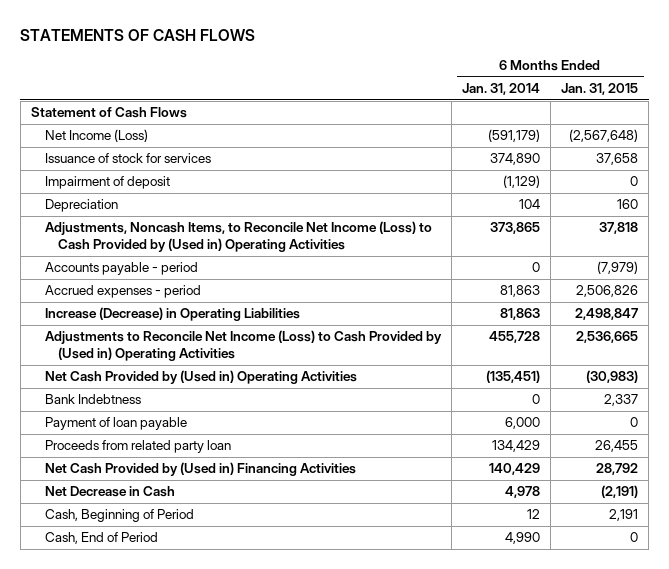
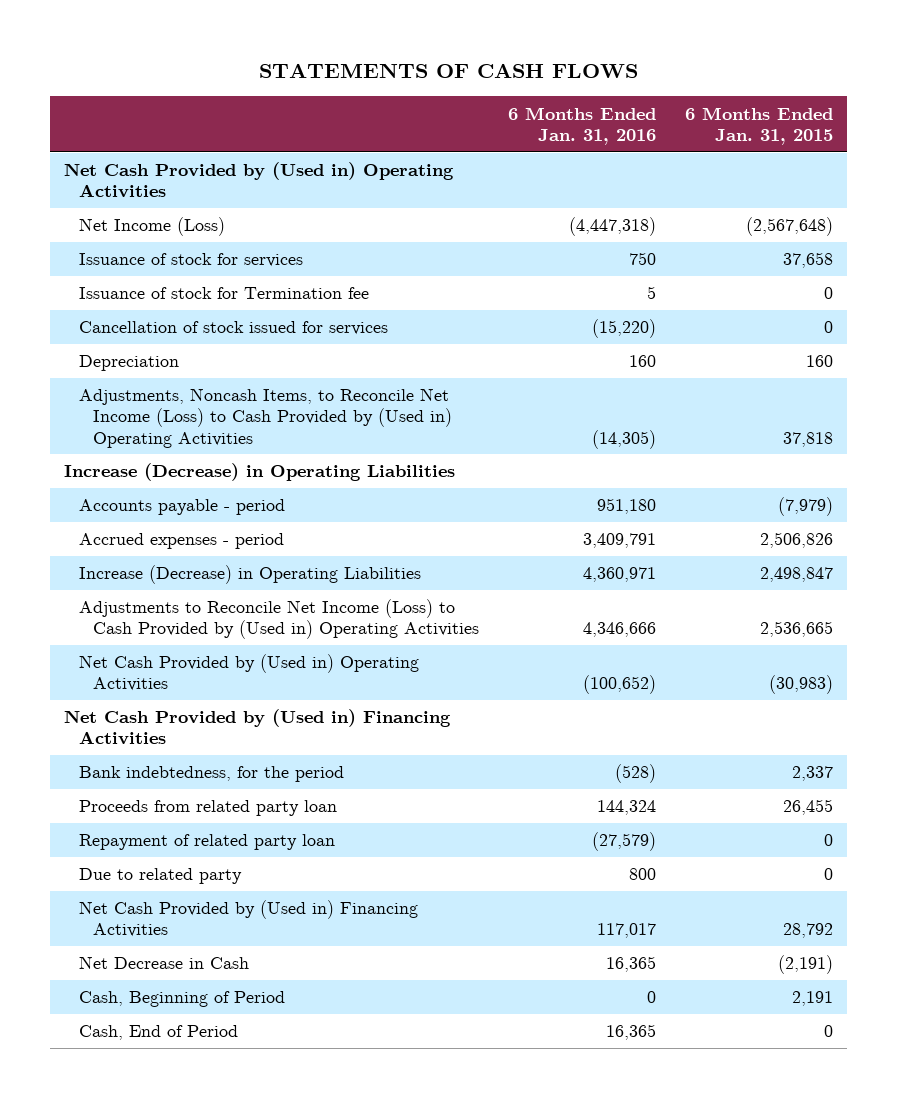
[461,83,540,96] Jan. 31, 2014 -> none
none -> [507,106,656,145] 6 Months Ended Jan. 31, 2016
[31,107,188,119] Statement of Cash Flows -> none
none -> [64,162,455,199] Net Cash Provided by (Used in) Operating Activities
[44,176,170,190] Impairment of deposit -> none
none -> [78,287,369,300] Issuance of stock for Termination fee
none -> [78,321,388,336] Cancellation of stock issued for services
none -> [64,463,456,482] Increase (Decrease) in Operating Liabilities
[44,417,187,431] Payment of loan payable -> none
none -> [64,709,452,746] Net Cash Provided by (Used in) Financing Activities
[44,394,141,405] Bank Indebtness -> [78,766,344,783] Bank indebtedness, for the period
none -> [78,834,335,851] Repayment of related party loan
none -> [78,868,242,885] Due to related party

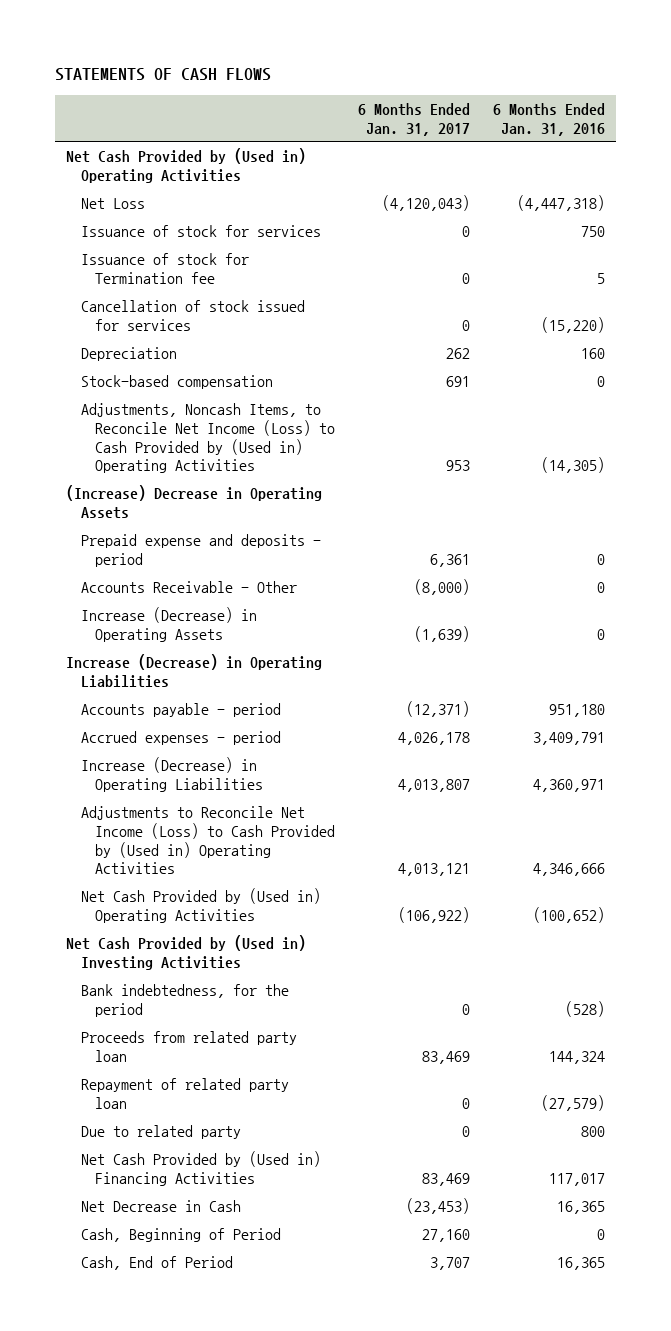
[684,106,833,145] 6 Months Ended Jan. 31, 2015 -> none
none -> [358,102,471,136] 6 Months Ended Jan. 31, 2017
[78,217,225,237] Net Income (Loss) -> [80,197,145,209] Net Loss
none -> [80,374,273,389] Stock-based compensation
none -> [66,484,323,519] (Increase) Decrease in Operating Assets
none -> [80,533,321,567] Prepaid expense and deposits - period
none -> [80,580,297,593] Accounts Receivable - Other
none -> [80,606,257,642] Increase (Decrease) in Operating Assets
[64,709,452,746] Net Cash Provided by (Used in) Financing Activities -> [66,934,307,970] Net Cash Provided by (Used in) Investing Activities

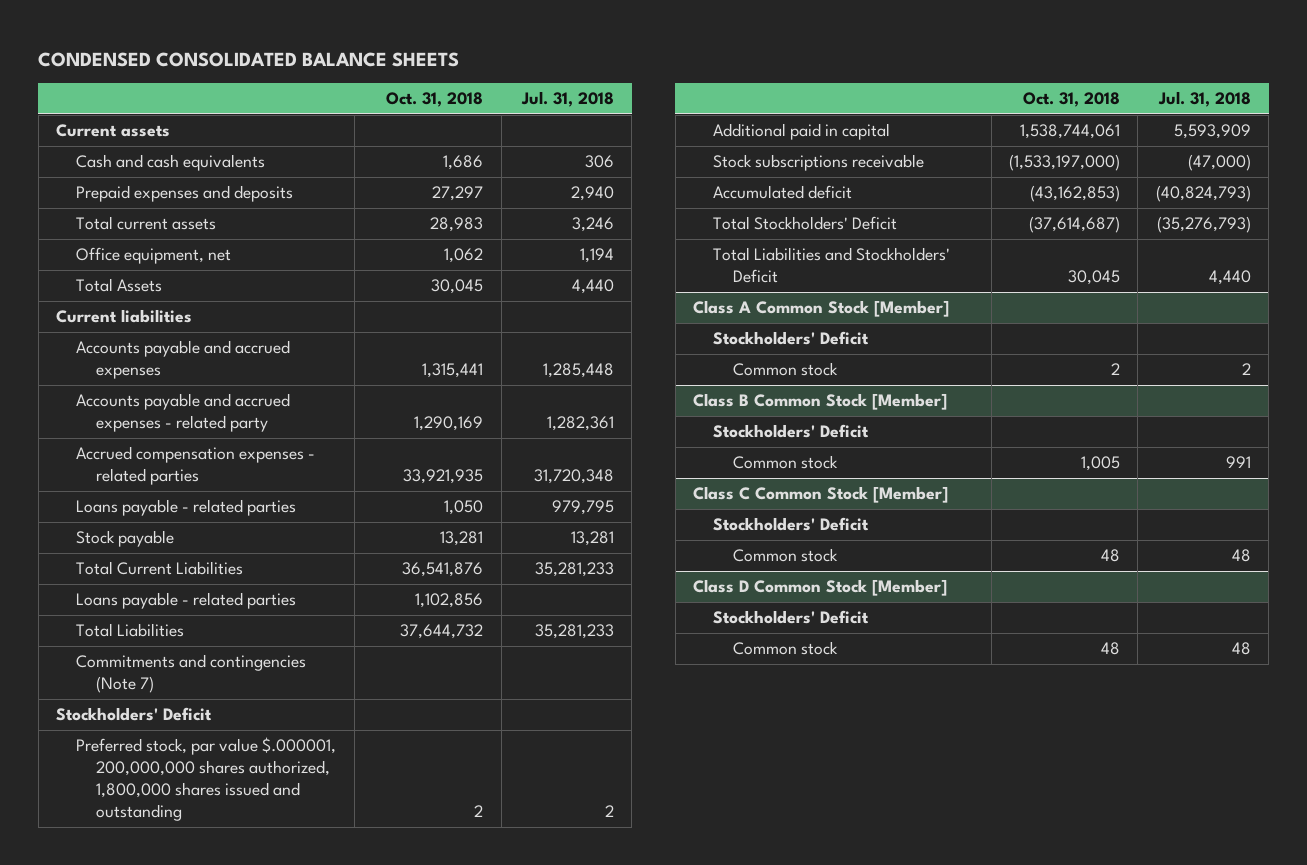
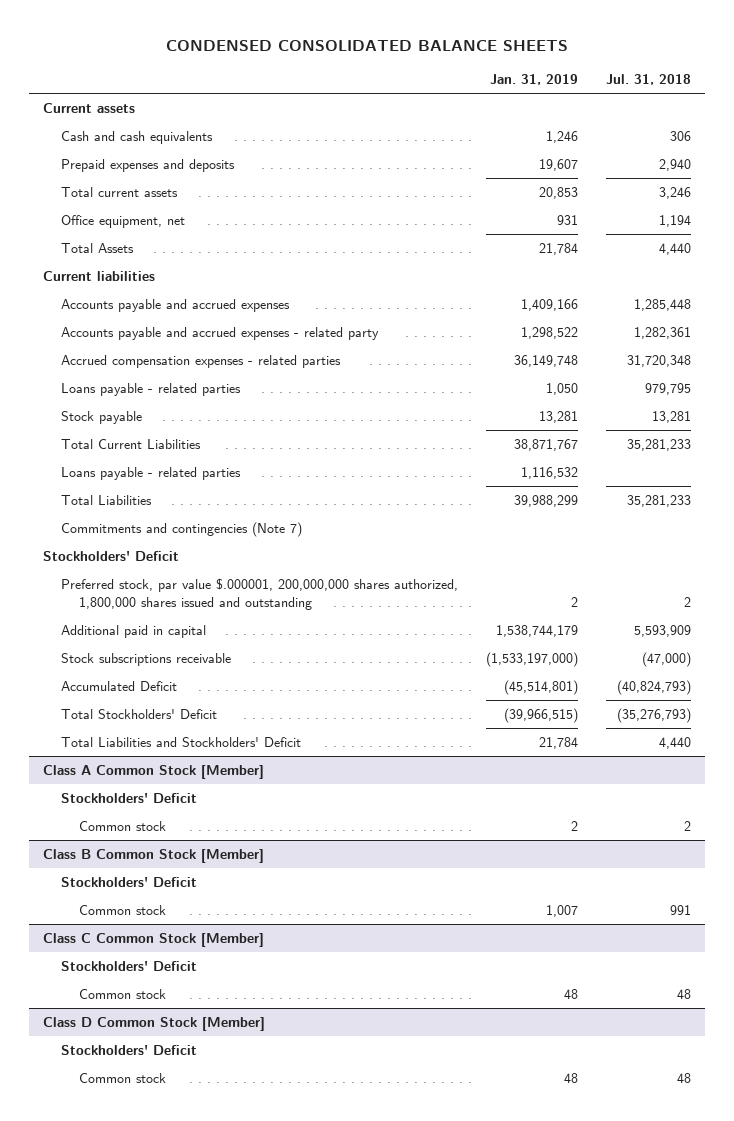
[386,91,484,107] Oct. 31, 2018 -> none
none -> [489,74,578,86] Jan. 31, 2019
[713,185,853,200] Accumulated deficit -> [61,680,178,691] Accumulated Deficit

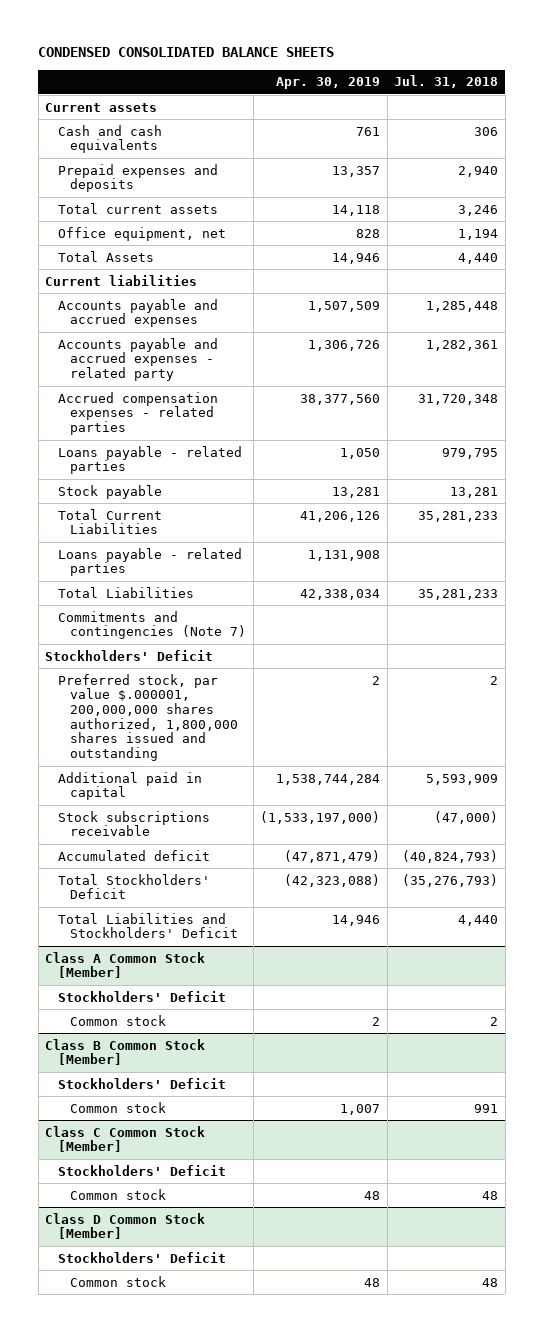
[489,74,578,86] Jan. 31, 2019 -> none
none -> [276,77,381,90] Apr. 30, 2019
[61,680,178,691] Accumulated Deficit -> [57,849,210,861] Accumulated deficit

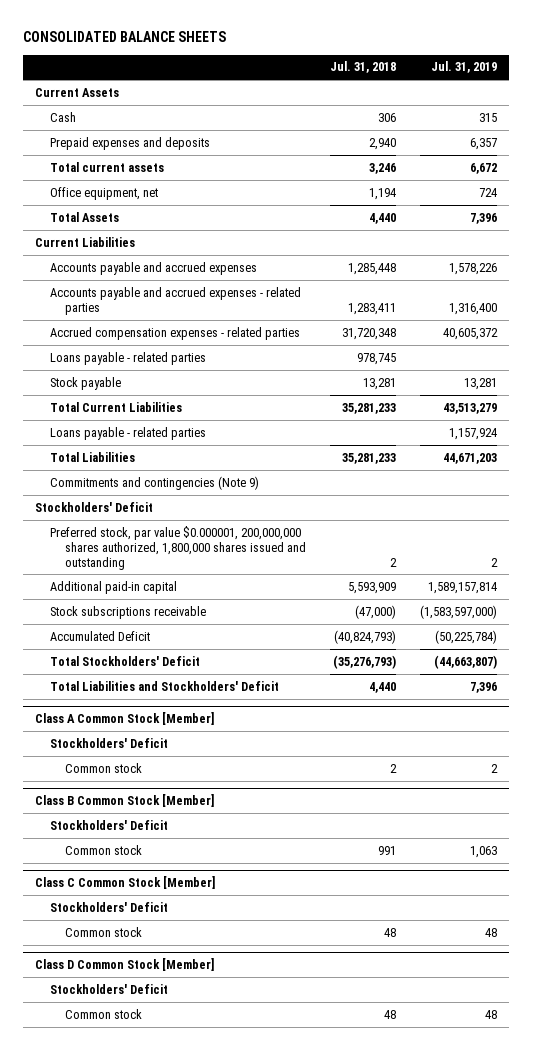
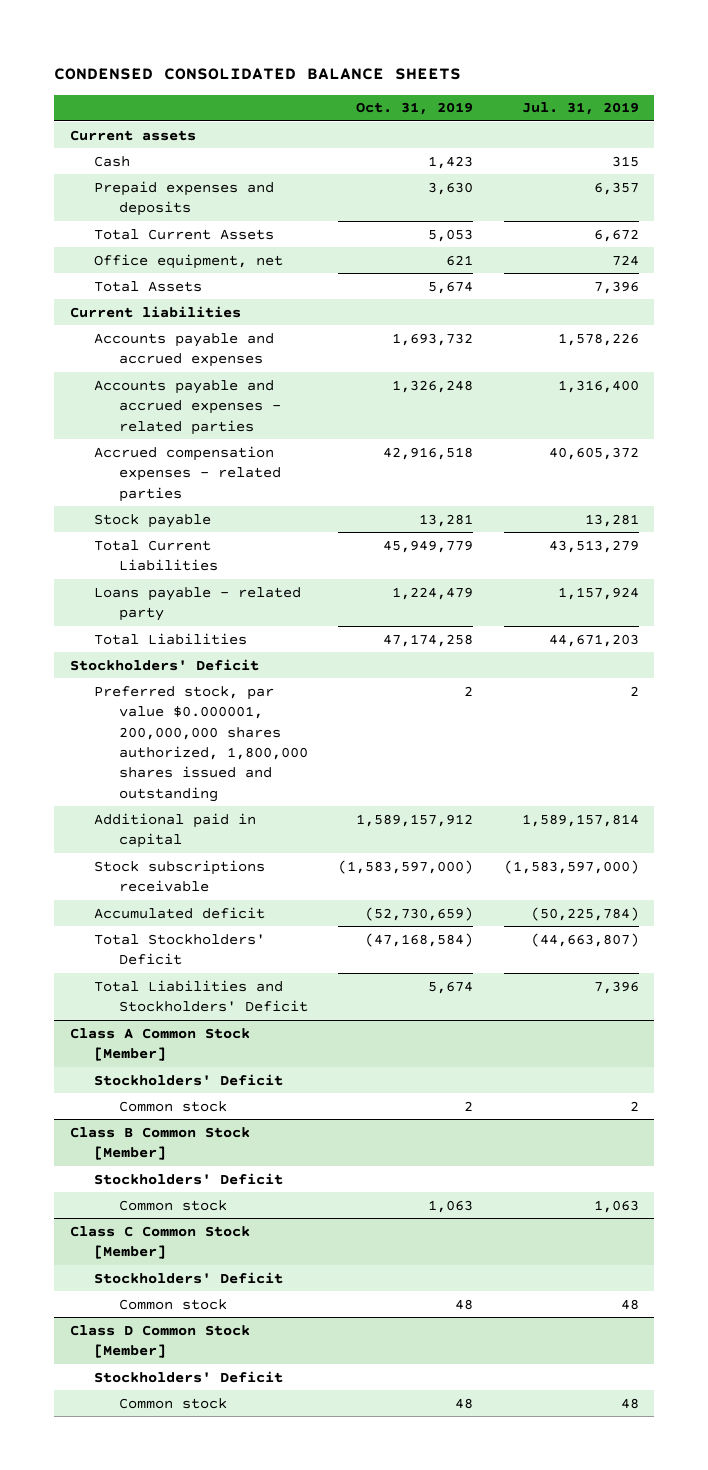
[23,31,227,43] CONSOLIDATED BALANCE SHEETS -> [54,67,462,80] CONDENSED CONSOLIDATED BALANCE SHEETS
[330,61,397,74] Jul. 31, 2018 -> none
none -> [356,102,474,116] Oct. 31, 2019
[35,87,120,97] Current Assets -> [69,129,196,141] Current assets
[50,161,165,172] Total current assets -> [94,228,275,240] Total Current Assets
[35,236,136,247] Current Liabilities -> [69,305,241,318] Current liabilities
[50,351,207,365] Loans payable - related parties -> none
[50,426,207,440] Loans payable - related parties -> [94,586,302,622] Loans payable - related party
[50,475,260,490] Commitments and contingencies (Note 9) -> none
[50,580,178,594] Additional paid-in capital -> [94,812,257,849] Additional paid in capital
[50,630,151,641] Accumulated Deficit -> [94,906,266,919] Accumulated deficit

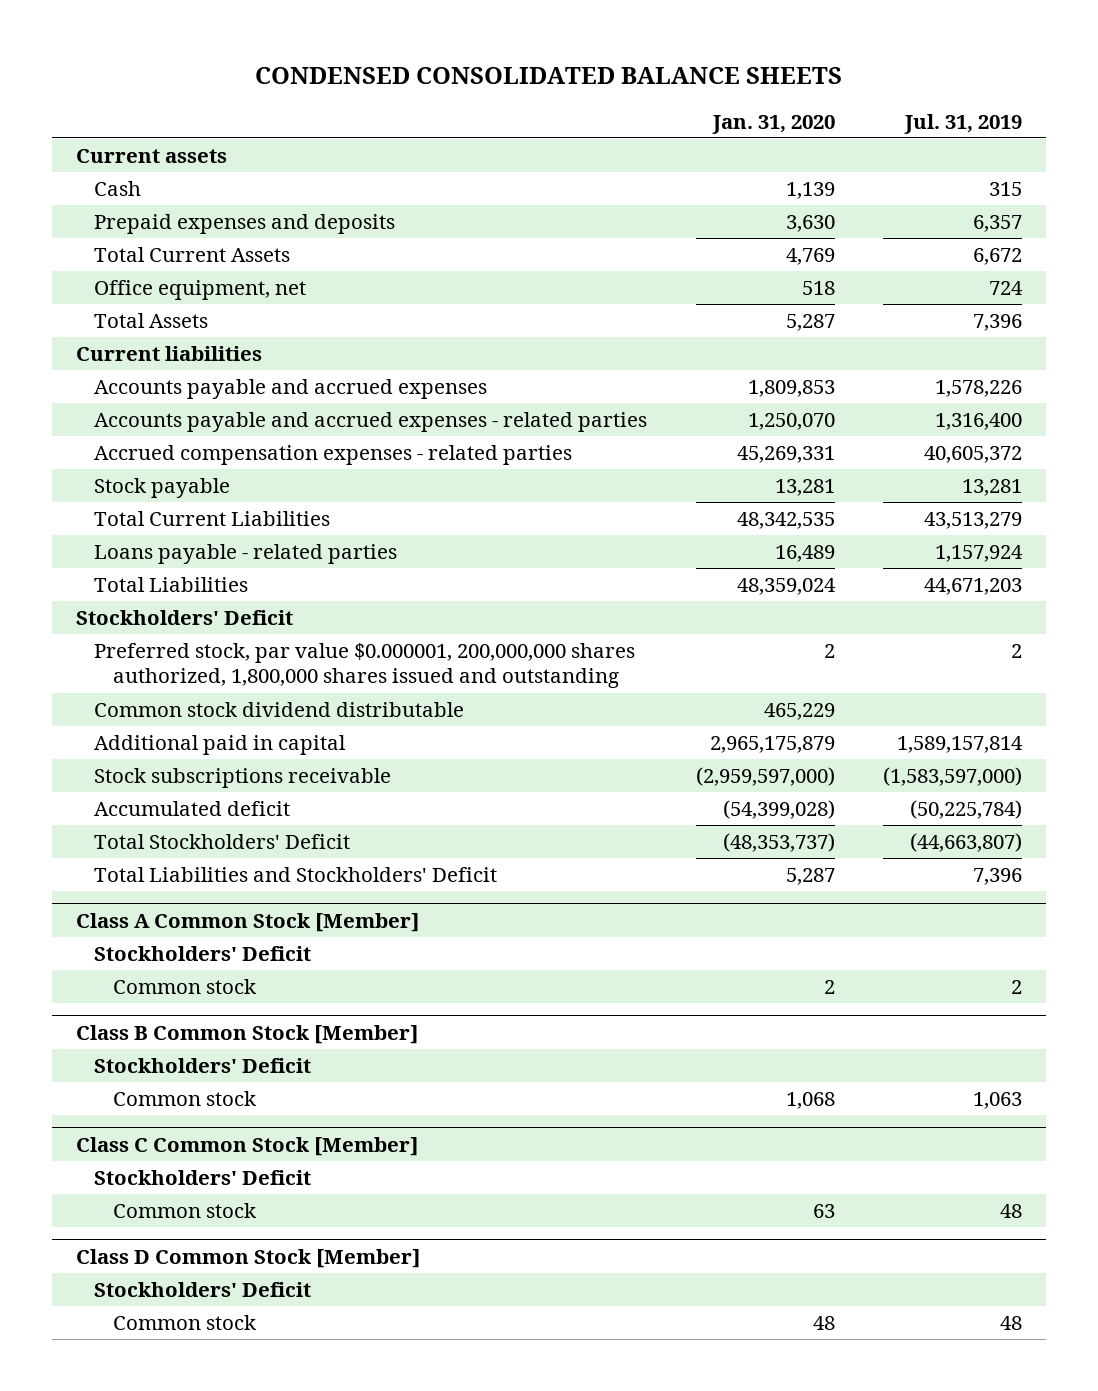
[356,102,474,116] Oct. 31, 2019 -> none
none -> [711,114,835,134] Jan. 31, 2020
[94,586,302,622] Loans payable - related party -> [94,544,398,565] Loans payable - related parties
none -> [94,702,465,718] Common stock dividend distributable

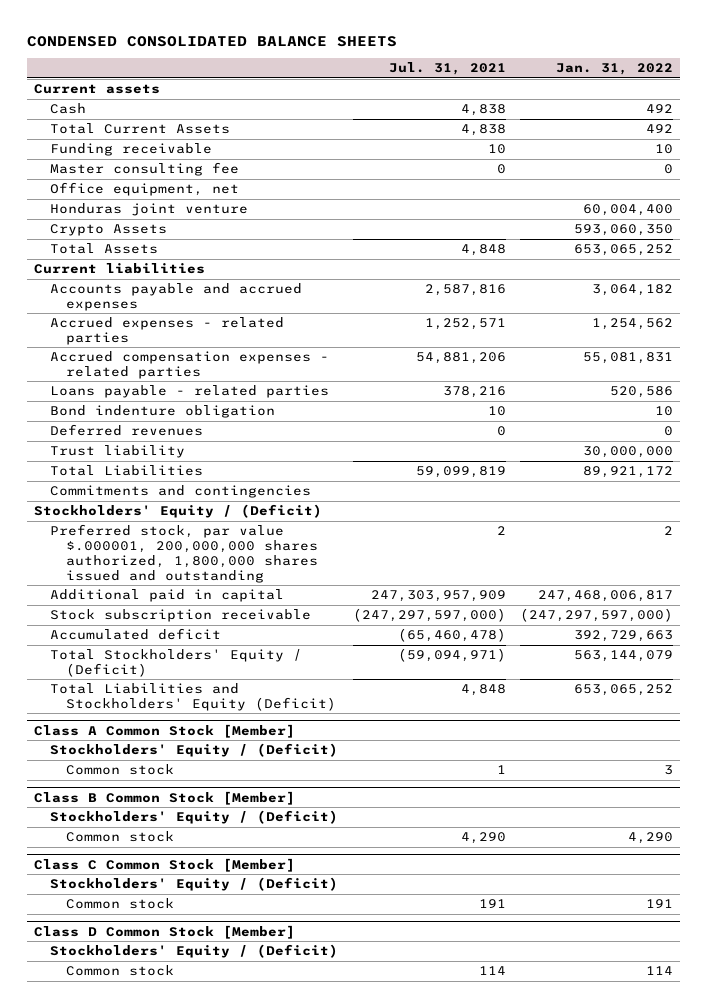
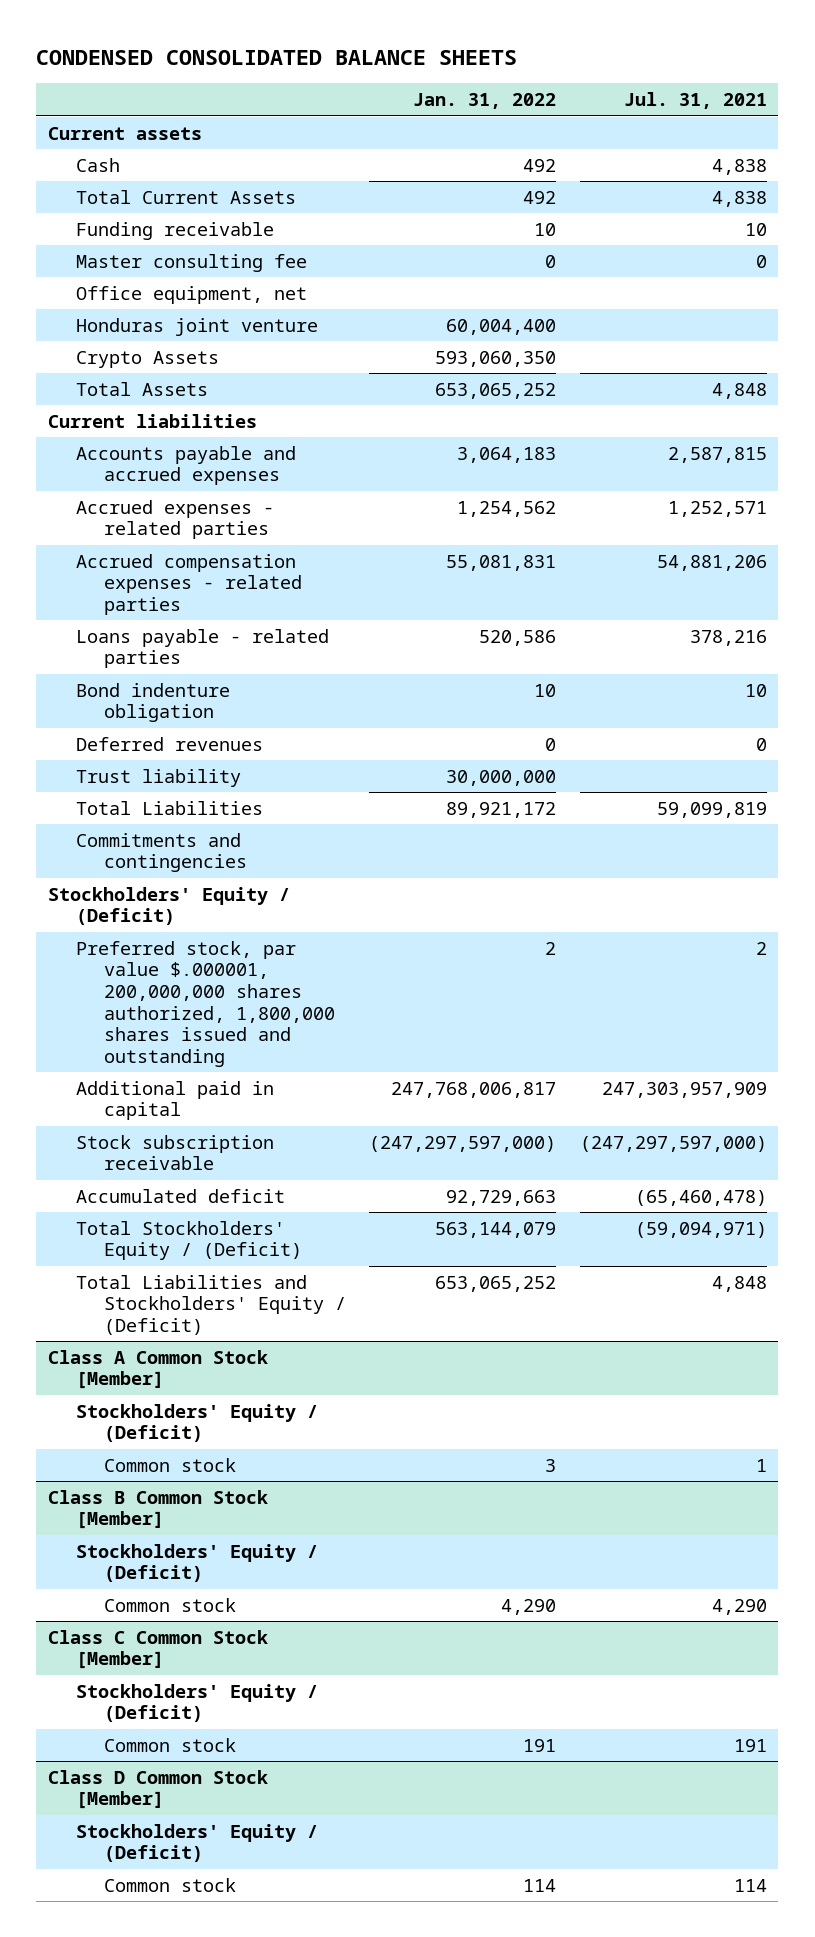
[424,284,506,297] 2,587,816 -> [667,446,767,463] 2,587,815
[592,284,674,297] 3,064,182 -> [457,446,557,463] 3,064,183
[538,590,674,603] 247,468,006,817 -> [391,1081,557,1098] 247,768,006,817
[574,630,674,643] 392,729,663 -> [446,1189,557,1206] 92,729,663
[50,683,337,711] Total Liabilities and Stockholders' Equity (Deficit) -> [75,1274,347,1336] Total Liabilities and Stockholders' Equity / (Deficit)

